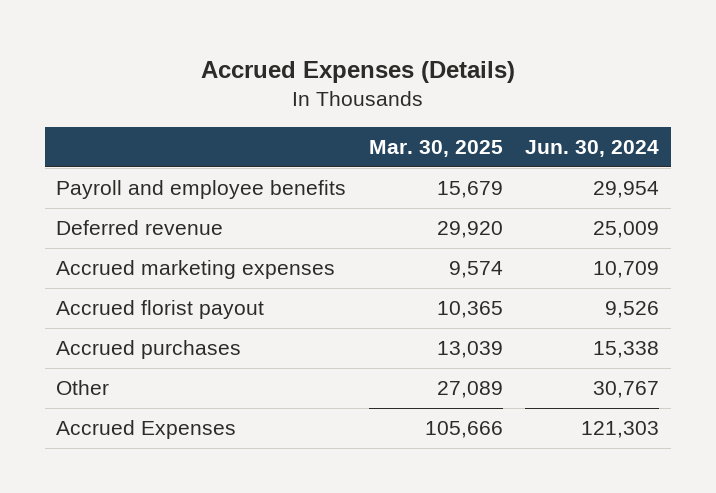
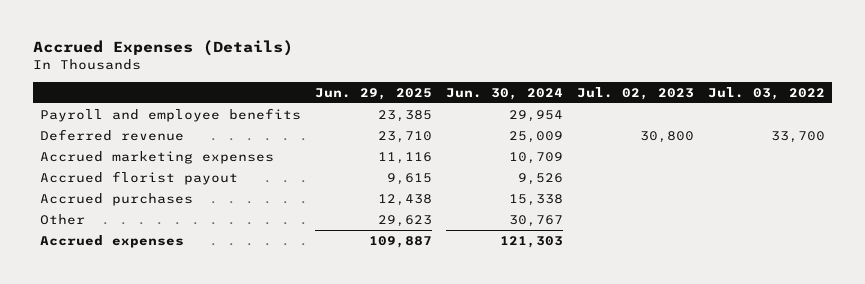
[368,140,503,158] Mar. 30, 2025 -> none
none -> [315,87,433,100] Jun. 29, 2025
none -> [577,86,695,100] Jul. 02, 2023
none -> [708,86,826,100] Jul. 03, 2022
[56,420,237,440] Accrued Expenses -> [40,234,185,248] Accrued expenses

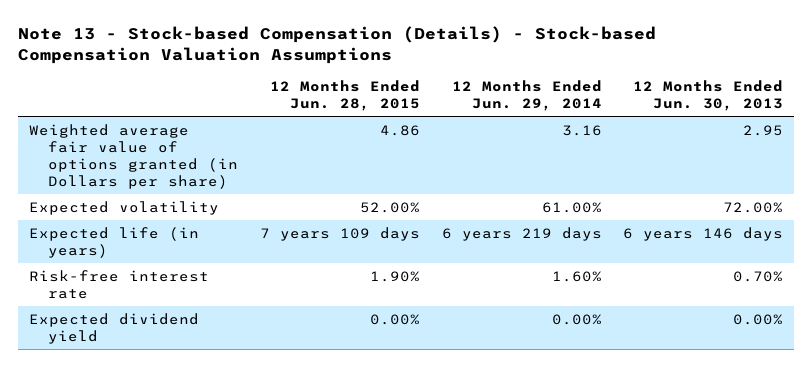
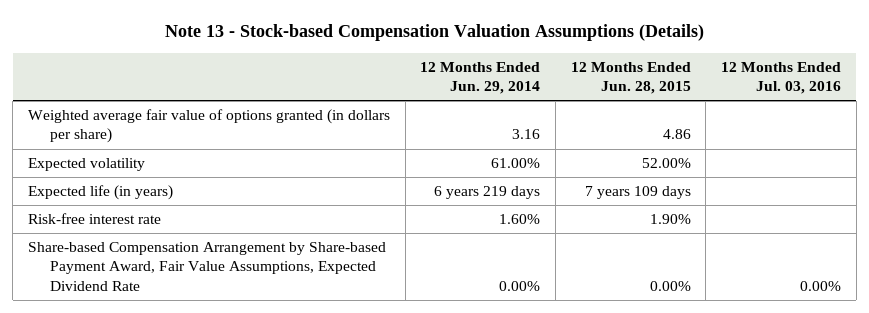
[18,26,657,65] Note 13 - Stock-based Compensation (Details) - Stock-based Compensation Valuation Assumptions -> [164,24,704,42] Note 13 - Stock-based Compensation Valuation Assumptions (Details)
[633,80,784,112] 12 Months Ended Jun. 30, 2013 -> none
none -> [721,62,842,95] 12 Months Ended Jul. 03, 2016
[29,123,239,189] Weighted average fair value of options granted (in Dollars per share) -> [27,109,390,144] Weighted average fair value of options granted (in dollars per share)
[29,312,200,344] Expected dividend yield -> [27,242,386,291] Share-based Compensation Arrangement by Share-based Payment Award, Fair Value Assumptions, Expected Dividend Rate

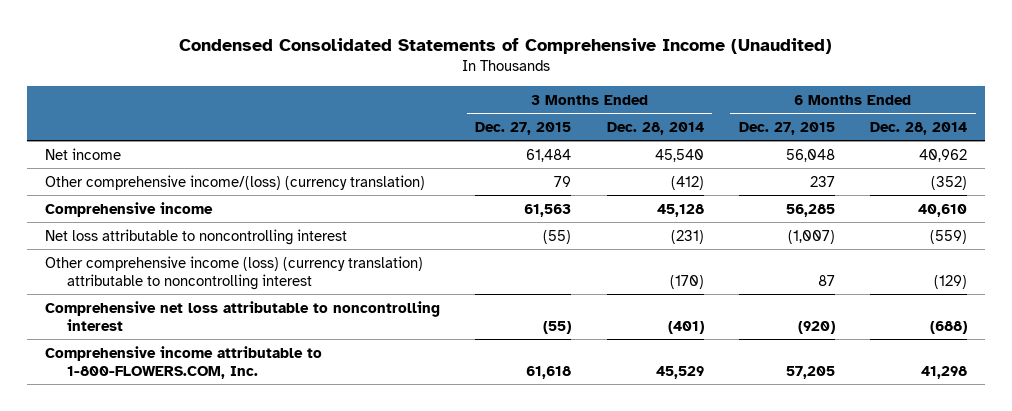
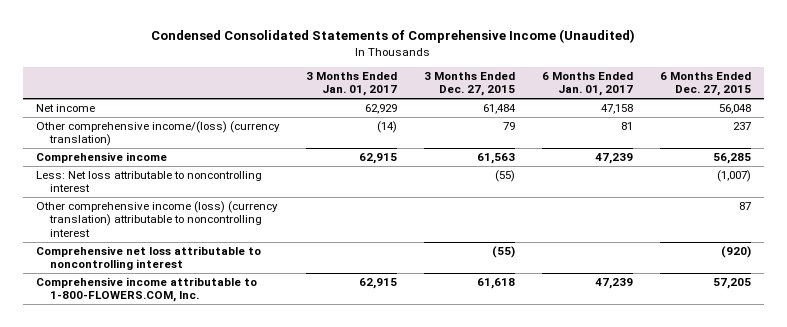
[606,121,704,135] Dec. 28, 2014 -> none
[870,121,968,135] Dec. 28, 2014 -> none
none -> [306,71,398,97] 3 Months Ended Jan. 01, 2017
none -> [541,71,633,97] 6 Months Ended Jan. 01, 2017
[45,228,348,245] Net loss attributable to noncontrolling interest -> [36,170,263,193] Less: Net loss attributable to noncontrolling interest

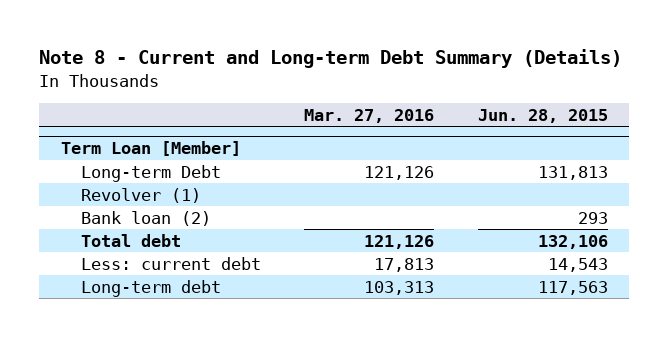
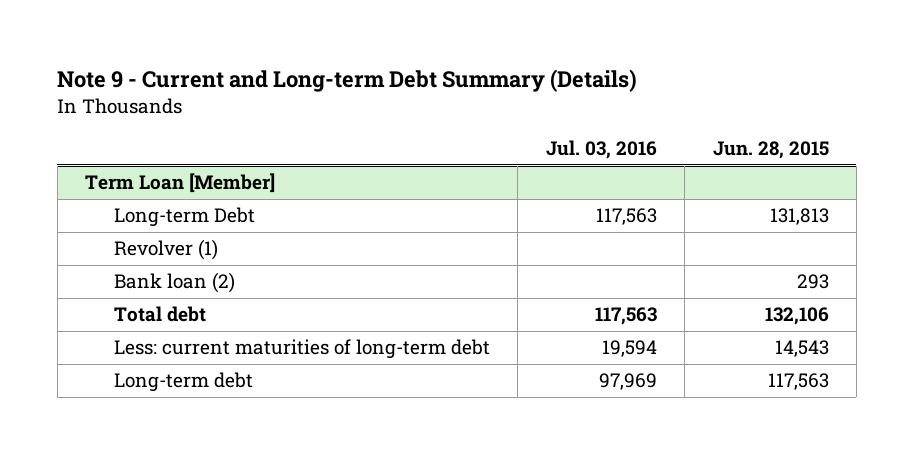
[38,49,622,69] Note 8 - Current and Long-term Debt Summary (Details) -> [57,69,638,93] Note 9 - Current and Long-term Debt Summary (Details)
[304,108,435,123] Mar. 27, 2016 -> none
none -> [545,140,657,160] Jul. 03, 2016
[80,256,261,270] Less: current debt -> [113,339,490,360] Less: current maturities of long-term debt

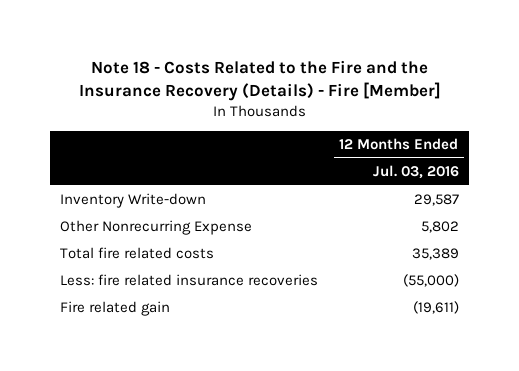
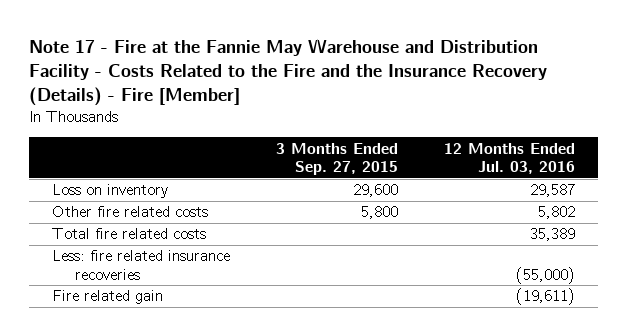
[78,59,441,101] Note 18 - Costs Related to the Fire and the Insurance Recovery (Details) - Fire [Member] -> [28,37,547,106] Note 17 - Fire at the Fannie May Warehouse and Distribution Facility - Costs Related to the Fire and the Insurance Recovery (Details) - Fire [Member]
none -> [275,142,398,176] 3 Months Ended Sep. 27, 2015
[60,193,207,209] Inventory Write-down -> [51,184,168,199] Loss on inventory
[60,220,253,236] Other Nonrecurring Expense -> [51,206,208,218] Other fire related costs

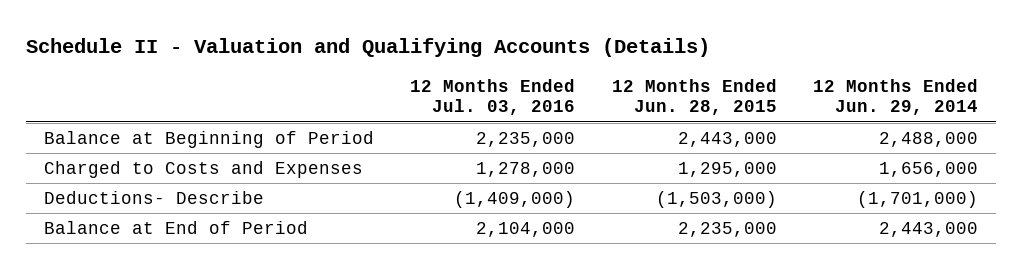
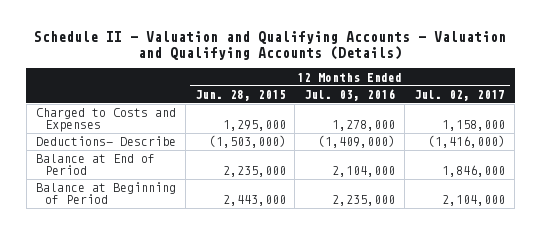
[25,37,710,57] Schedule II - Valuation and Qualifying Accounts (Details) -> [34,31,507,60] Schedule II - Valuation and Qualifying Accounts - Valuation and Qualifying Accounts (Details)
[813,78,979,116] 12 Months Ended Jun. 29, 2014 -> none
none -> [414,89,506,101] Jul. 02, 2017
[43,131,374,149] Balance at Beginning of Period -> [35,182,176,205] Balance at Beginning of Period

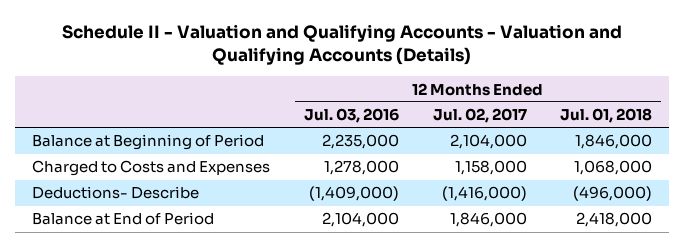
[194,89,286,101] Jun. 28, 2015 -> none
none -> [560,108,653,124] Jul. 01, 2018
[35,182,176,205] Balance at Beginning of Period -> [31,134,264,151] Balance at Beginning of Period

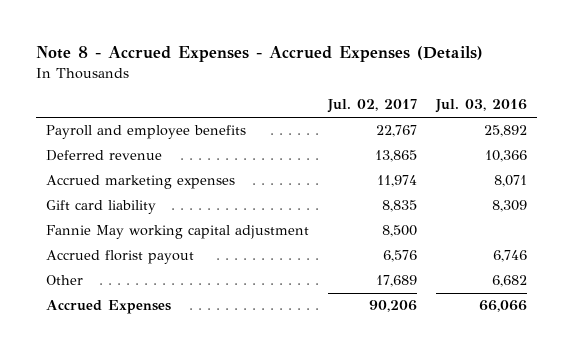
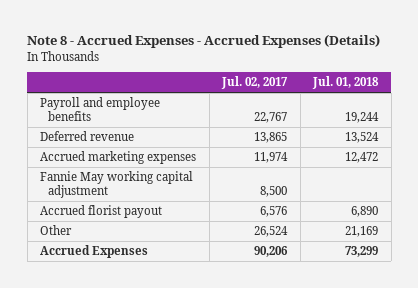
[435,99,528,114] Jul. 03, 2016 -> none
none -> [312,76,380,90] Jul. 01, 2018
[45,200,156,215] Gift card liability -> none
[376,275,418,288] 17,689 -> [254,226,289,238] 26,524

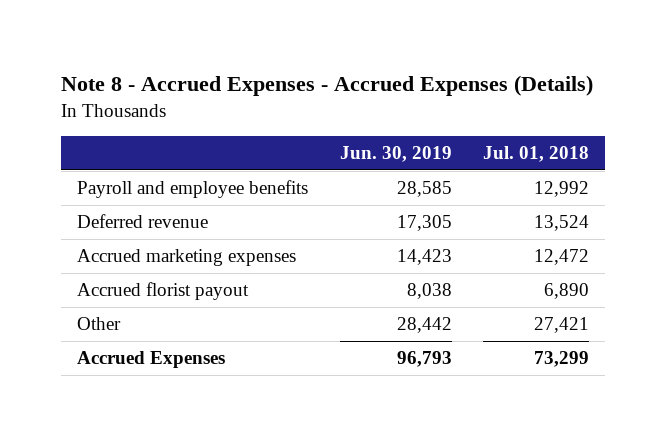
[221,76,289,90] Jul. 02, 2017 -> none
none -> [339,146,452,163] Jun. 30, 2019
[345,111,380,123] 19,244 -> [534,181,590,198] 12,992
[40,171,194,198] Fannie May working capital adjustment -> none
[345,226,379,238] 21,169 -> [534,317,590,334] 27,421

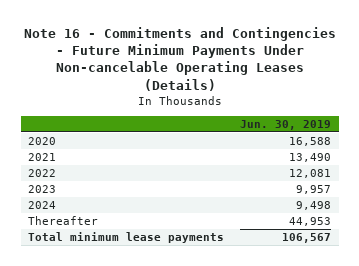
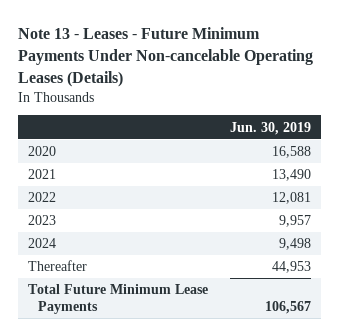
[23,26,336,91] Note 16 - Commitments and Contingencies - Future Minimum Payments Under Non-cancelable Operating Leases (Details) -> [17,27,313,87] Note 13 - Leases - Future Minimum Payments Under Non-cancelable Operating Leases (Details)
[28,232,225,244] Total minimum lease payments -> [28,284,209,315] Total Future Minimum Lease Payments

